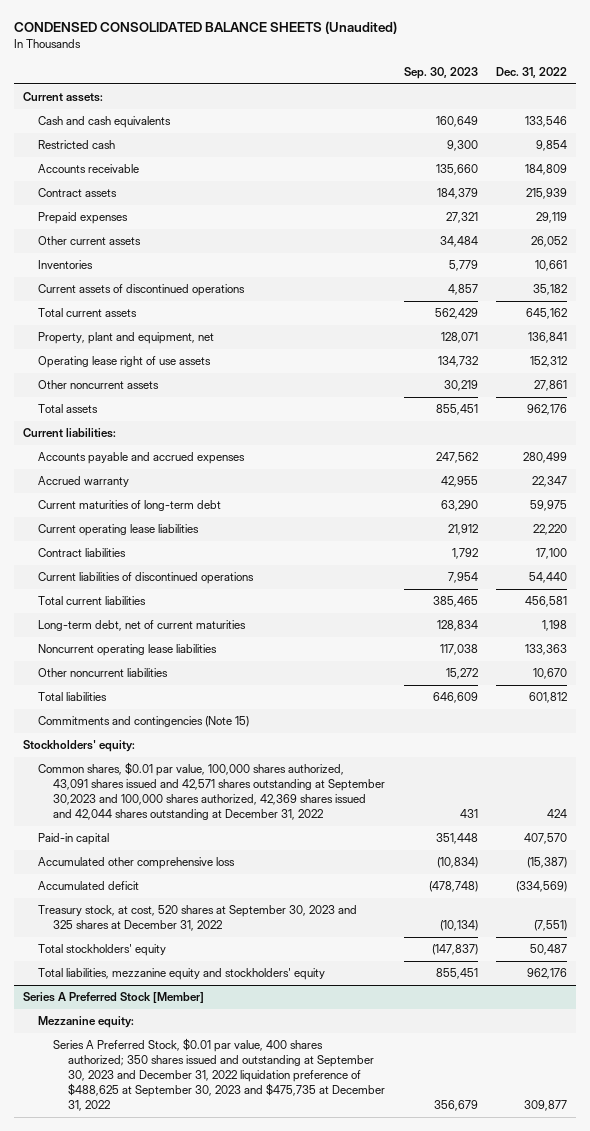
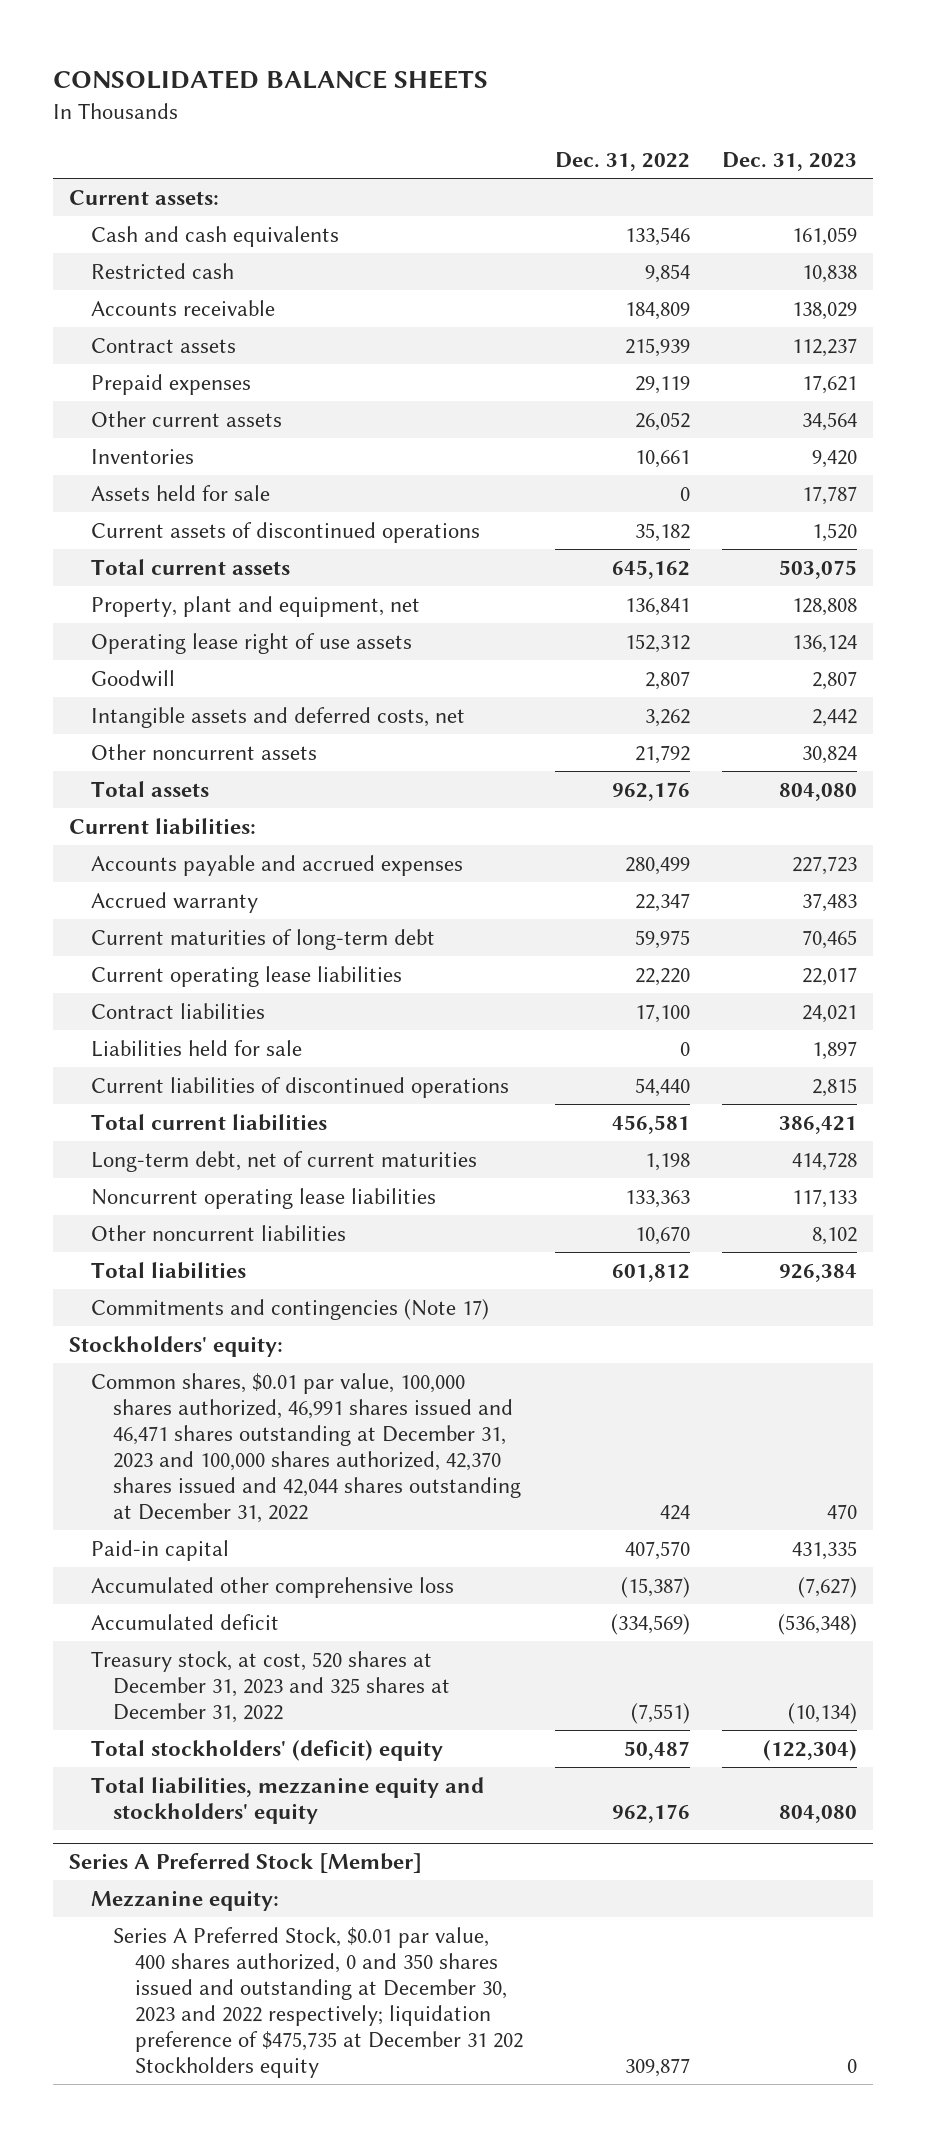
[14,21,398,35] CONDENSED CONSOLIDATED BALANCE SHEETS (Unaudited) -> [53,70,489,90] CONSOLIDATED BALANCE SHEETS
[403,67,478,80] Sep. 30, 2023 -> none
none -> [721,151,857,171] Dec. 31, 2023
none -> [91,484,271,501] Assets held for sale
none -> [91,669,176,687] Goodwill
none -> [91,706,466,728] Intangible assets and deferred costs, net
[533,380,567,392] 27,861 -> [634,744,690,764] 21,792
none -> [91,1039,303,1057] Liabilities held for sale
[38,716,250,728] Commitments and contingencies (Note 15) -> [91,1298,490,1320] Commitments and contingencies (Note 17)
[38,762,386,821] Common shares, $0.01 par value, 100,000 shares authorized, 43,091 shares issued and 42,571 shares outstanding at September 30,2023 and 100,000 shares authorized, 42,369 shares issued and 42,044 shares outstanding at December 31, 2022 -> [91,1372,522,1523] Common shares, $0.01 par value, 100,000 shares authorized, 46,991 shares issued and 46,471 shares outstanding at December 31, 2023 and 100,000 shares authorized, 42,370 shares issued and 42,044 shares outstanding at December 31, 2022
[38,905,358,932] Treasury stock, at cost, 520 shares at September 30, 2023 and 325 shares at December 31, 2022 -> [91,1650,451,1723] Treasury stock, at cost, 520 shares at December 31, 2023 and 325 shares at December 31, 2022
[38,944,167,957] Total stockholders' equity -> [91,1739,444,1761] Total stockholders' (deficit) equity
[53,1038,386,1112] Series A Preferred Stock, $0.01 par value, 400 shares authorized; 350 shares issued and outstanding at September 30, 2023 and December 31, 2022 liquidation preference of $488,625 at September 30, 2023 and $475,735 at December 31, 2022 -> [113,1926,524,2078] Series A Preferred Stock, $0.01 par value, 400 shares authorized, 0 and 350 shares issued and outstanding at December 30, 2023 and 2022 respectively; liquidation preference of $475,735 at December 31 202 Stockholders equity

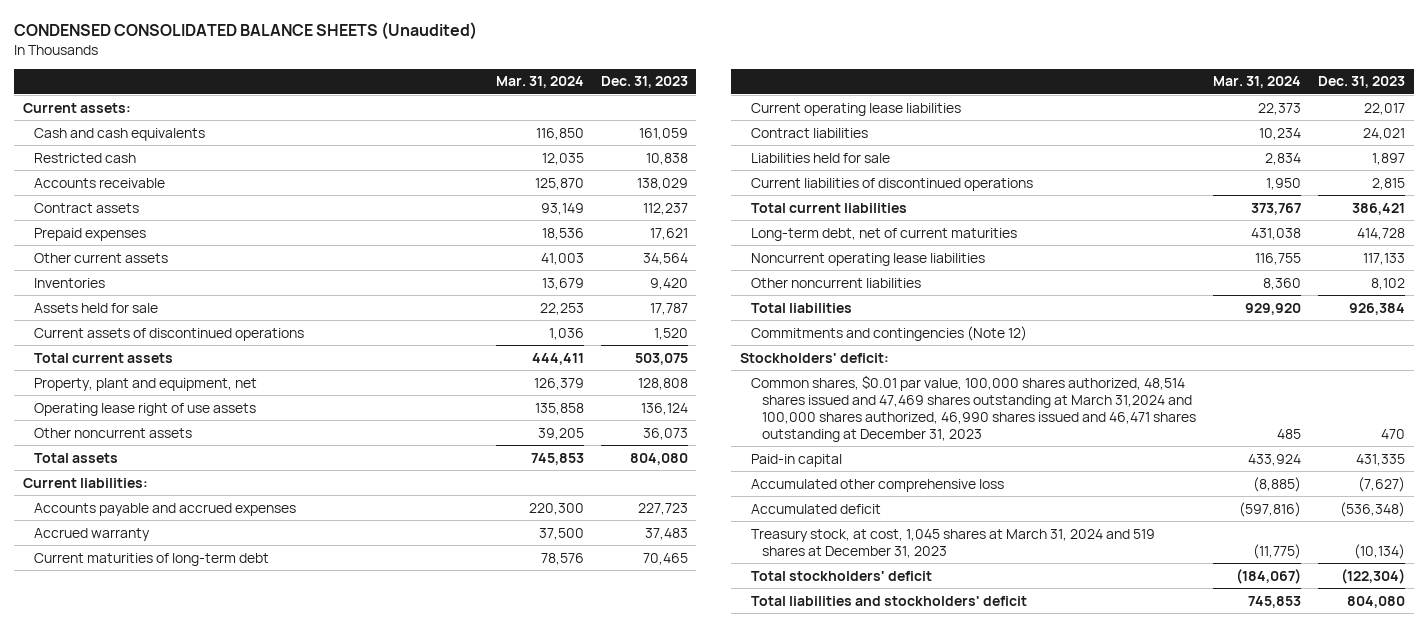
[53,70,489,90] CONSOLIDATED BALANCE SHEETS -> [13,21,477,40] CONDENSED CONSOLIDATED BALANCE SHEETS (Unaudited)
[554,151,690,171] Dec. 31, 2022 -> none
none -> [495,76,584,89] Mar. 31, 2024
[91,669,176,687] Goodwill -> none
[91,706,466,728] Intangible assets and deferred costs, net -> none
[801,745,857,764] 30,824 -> [642,427,688,440] 36,073
[91,1298,490,1320] Commitments and contingencies (Note 17) -> [750,325,1027,341] Commitments and contingencies (Note 12)
[69,1335,284,1357] Stockholders' equity: -> [739,352,889,363] Stockholders' deficit:
[91,1372,522,1523] Common shares, $0.01 par value, 100,000 shares authorized, 46,991 shares issued and 46,471 shares outstanding at December 31, 2023 and 100,000 shares authorized, 42,370 shares issued and 42,044 shares outstanding at December 31, 2022 -> [750,374,1197,442] Common shares, $0.01 par value, 100,000 shares authorized, 48,514 shares issued and 47,469 shares outstanding at March 31,2024 and 100,000 shares authorized, 46,990 shares issued and 46,471 shares outstanding at December 31, 2023
[69,1852,423,1873] Series A Preferred Stock [Member] -> none
[91,1889,280,1911] Mezzanine equity: -> none
[113,1926,524,2078] Series A Preferred Stock, $0.01 par value, 400 shares authorized, 0 and 350 shares issued and outstanding at December 30, 2023 and 2022 respectively; liquidation preference of $475,735 at December 31 202 Stockholders equity -> none
[91,1650,451,1723] Treasury stock, at cost, 520 shares at December 31, 2023 and 325 shares at December 31, 2022 -> [750,528,1155,558] Treasury stock, at cost, 1,045 shares at March 31, 2024 and 519 shares at December 31, 2023
[91,1739,444,1761] Total stockholders' (deficit) equity -> [750,570,932,581] Total stockholders' deficit
[91,1776,485,1824] Total liabilities, mezzanine equity and stockholders' equity -> [750,595,1027,606] Total liabilities and stockholders' deficit

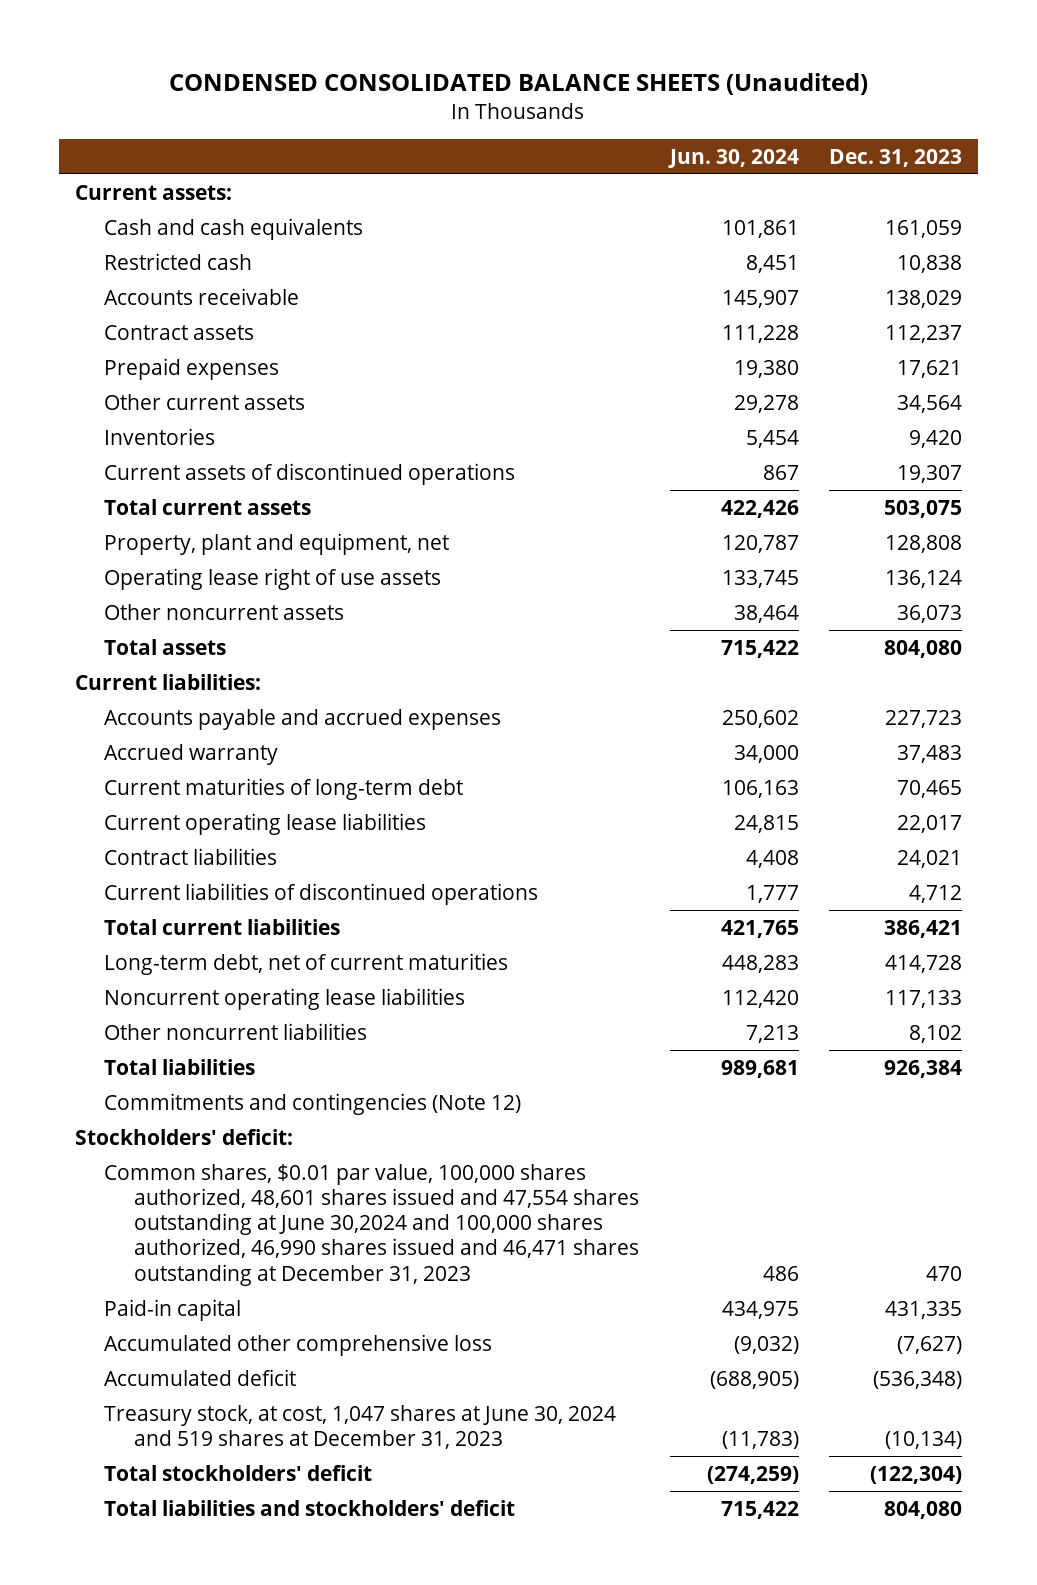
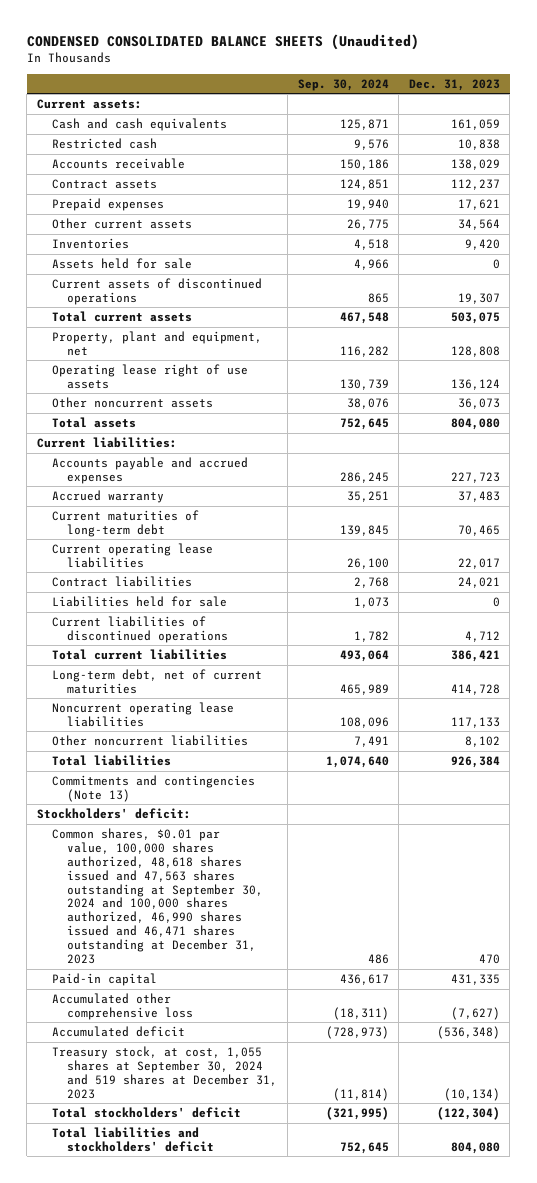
[667,148,799,168] Jun. 30, 2024 -> none
none -> [297,78,389,91] Sep. 30, 2024
none -> [52,257,193,269] Assets held for sale
none -> [52,595,228,607] Liabilities held for sale
[104,1092,522,1115] Commitments and contingencies (Note 12) -> [52,774,256,802] Commitments and contingencies (Note 13)
[104,1163,639,1286] Common shares, $0.01 par value, 100,000 shares authorized, 48,601 shares issued and 47,554 shares outstanding at June 30,2024 and 100,000 shares authorized, 46,990 shares issued and 46,471 shares outstanding at December 31, 2023 -> [52,827,264,965] Common shares, $0.01 par value, 100,000 shares authorized, 48,618 shares issued and 47,563 shares outstanding at September 30, 2024 and 100,000 shares authorized, 46,990 shares issued and 46,471 shares outstanding at December 31, 2023
[104,1404,617,1449] Treasury stock, at cost, 1,047 shares at June 30, 2024 and 519 shares at December 31, 2023 -> [52,1045,278,1099] Treasury stock, at cost, 1,055 shares at September 30, 2024 and 519 shares at December 31, 2023

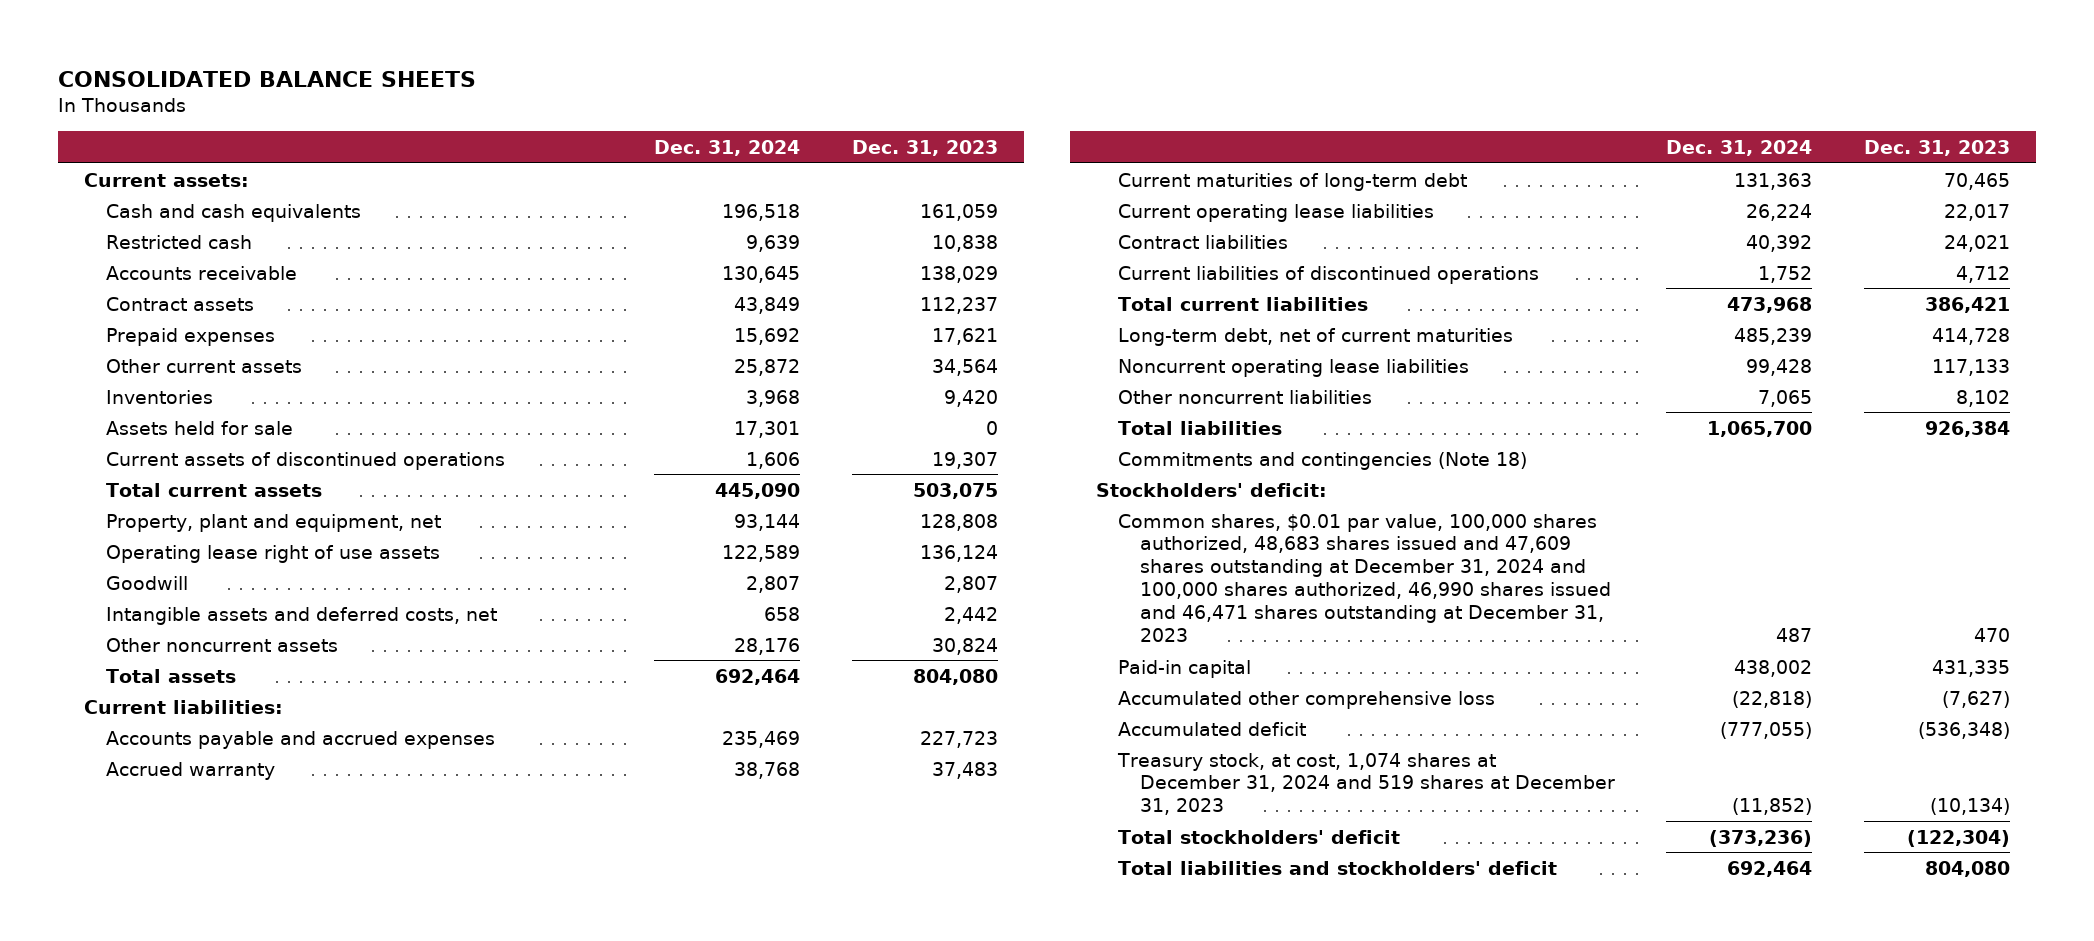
[26,33,419,50] CONDENSED CONSOLIDATED BALANCE SHEETS (Unaudited) -> [58,71,477,88] CONSOLIDATED BALANCE SHEETS
[297,78,389,91] Sep. 30, 2024 -> none
none -> [654,139,801,156] Dec. 31, 2024
none -> [105,575,188,590] Goodwill
none -> [105,606,497,625] Intangible assets and deferred costs, net
[457,397,500,409] 36,073 -> [931,637,998,655] 30,824
[52,595,228,607] Liabilities held for sale -> none
[52,774,256,802] Commitments and contingencies (Note 13) -> [1117,451,1527,470] Commitments and contingencies (Note 18)
[52,827,264,965] Common shares, $0.01 par value, 100,000 shares authorized, 48,618 shares issued and 47,563 shares outstanding at September 30, 2024 and 100,000 shares authorized, 46,990 shares issued and 46,471 shares outstanding at December 31, 2023 -> [1117,513,1611,642] Common shares, $0.01 par value, 100,000 shares authorized, 48,683 shares issued and 47,609 shares outstanding at December 31, 2024 and 100,000 shares authorized, 46,990 shares issued and 46,471 shares outstanding at December 31, 2023
[52,1045,278,1099] Treasury stock, at cost, 1,055 shares at September 30, 2024 and 519 shares at December 31, 2023 -> [1116,752,1615,816] Treasury stock, at cost, 1,074 shares at December 31, 2024 and 519 shares at December 31, 2023

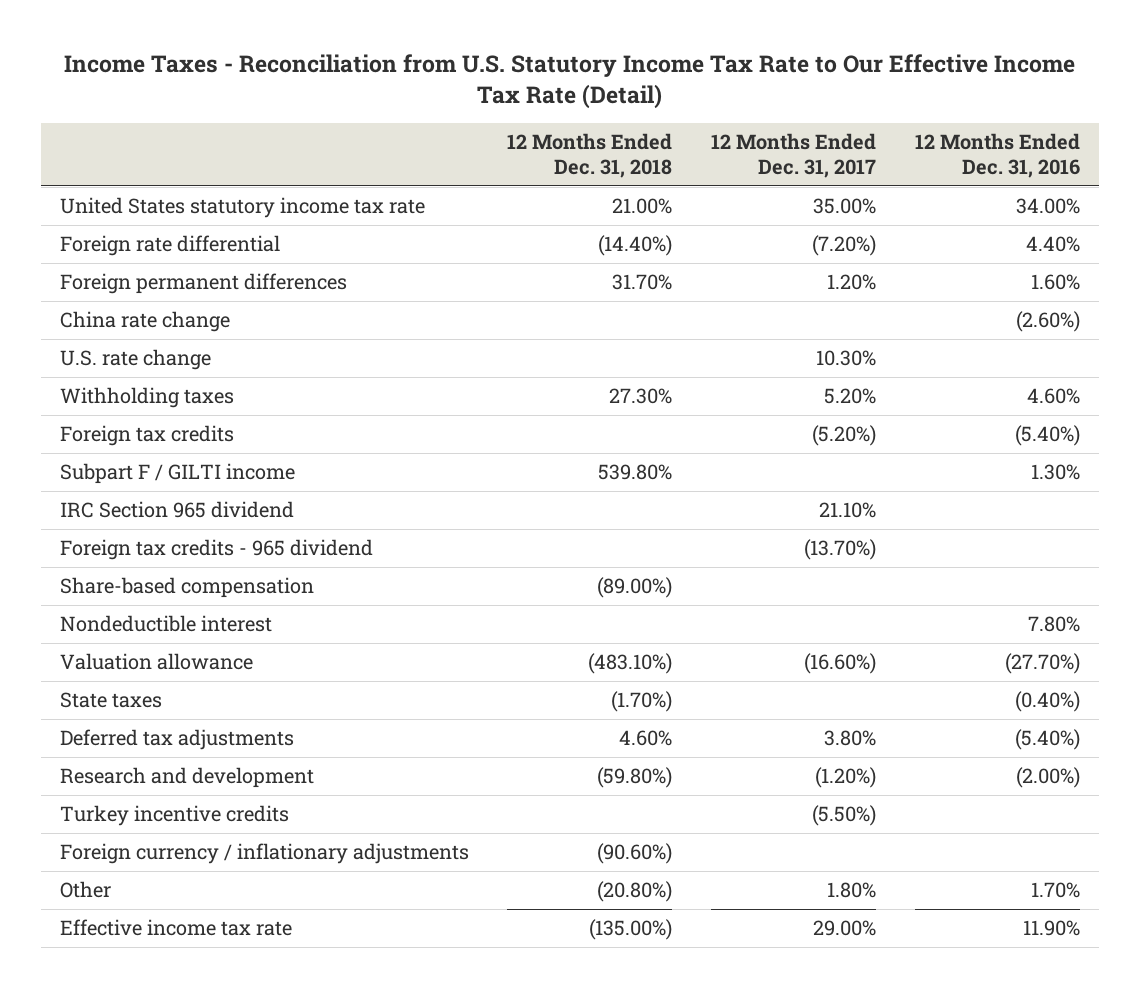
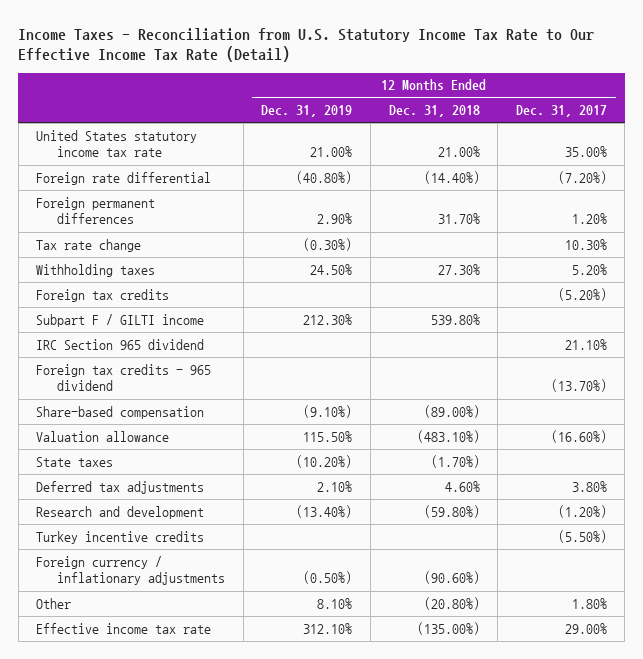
[914,132,1080,179] 12 Months Ended Dec. 31, 2016 -> none
none -> [261,104,353,117] Dec. 31, 2019
[59,310,230,332] China rate change -> none
[59,348,211,370] U.S. rate change -> [36,238,142,252] Tax rate change
[59,614,272,632] Nondeductible interest -> none

